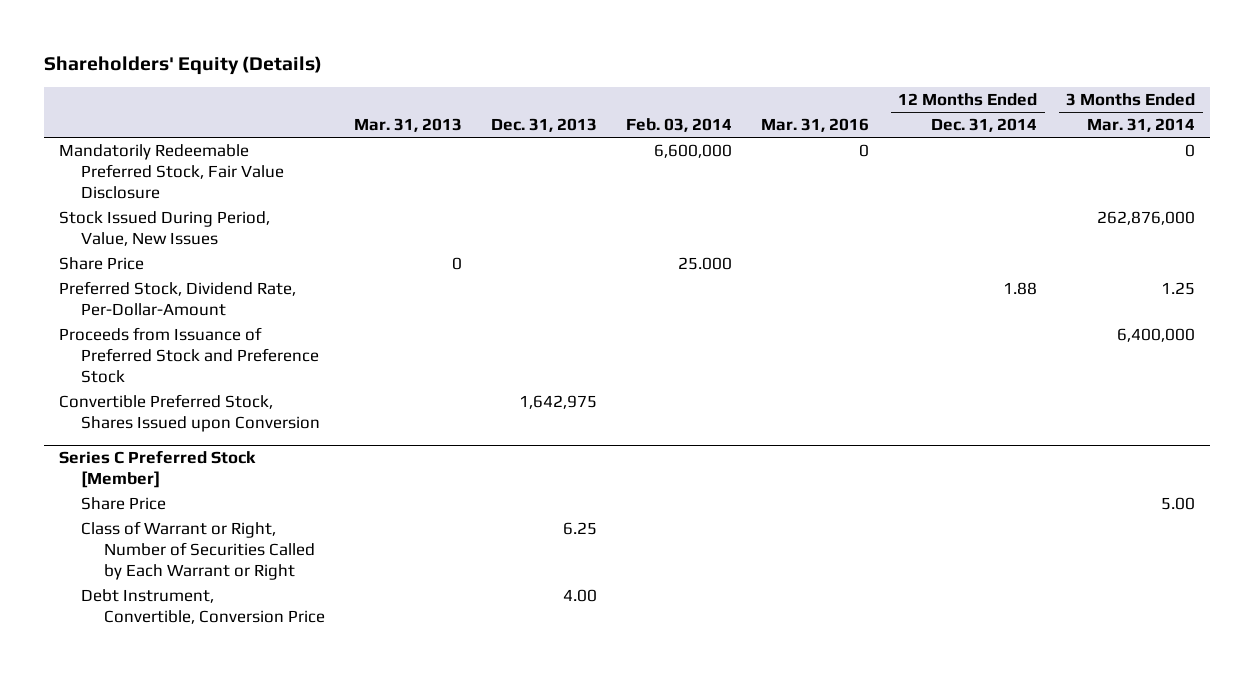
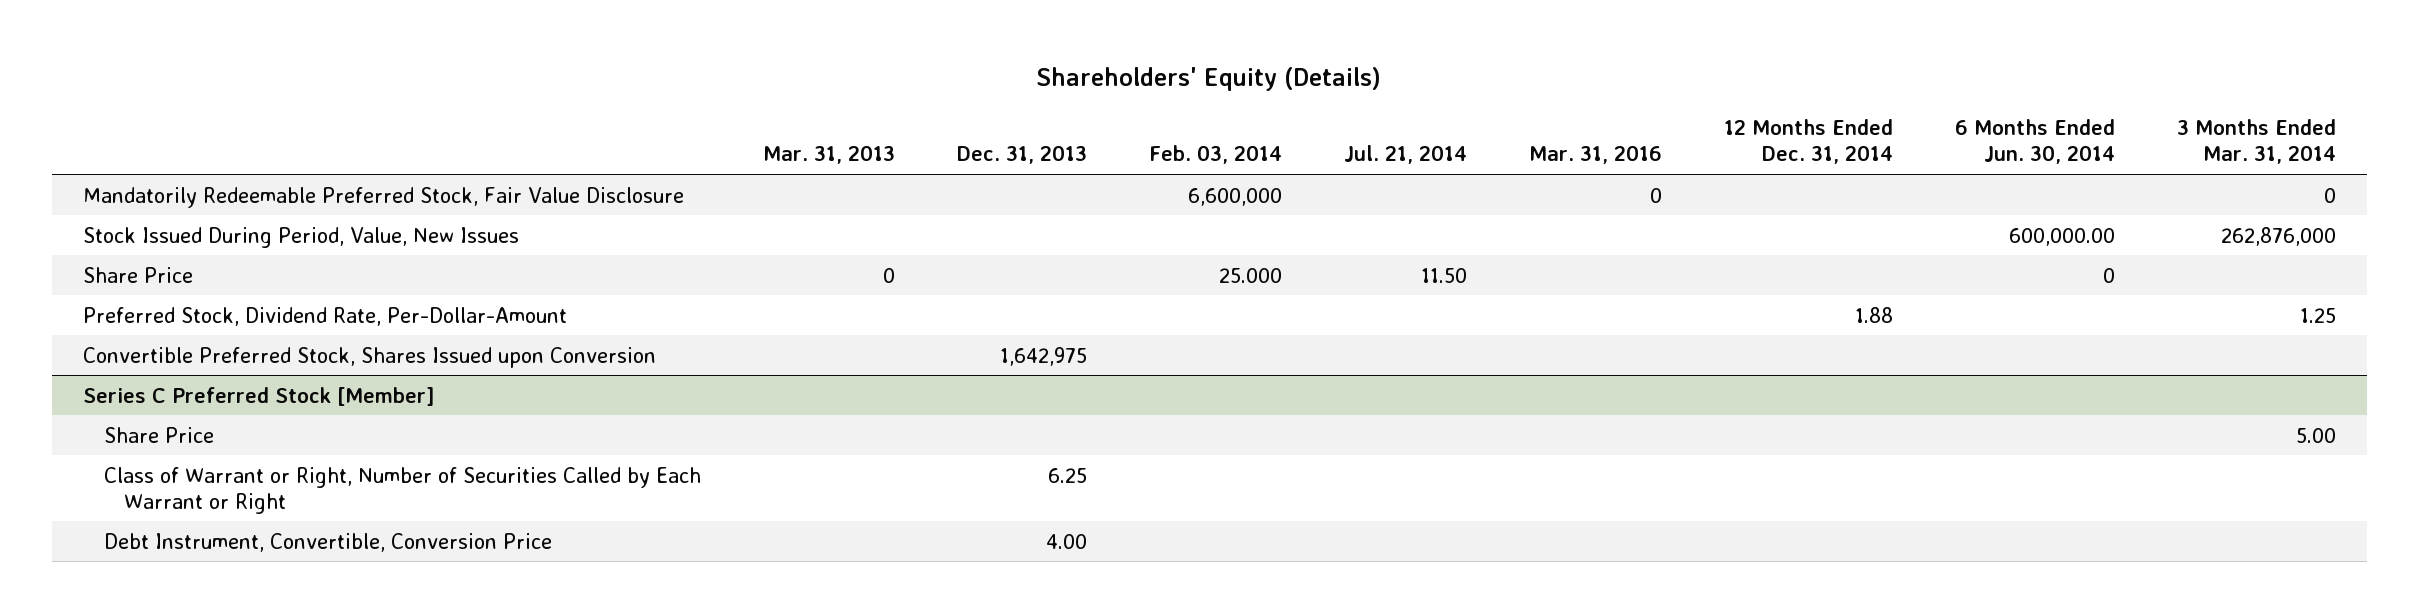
none -> [1343,145,1467,165] Jul. 21, 2014
none -> [1954,119,2115,165] 6 Months Ended Jun. 30, 2014
[58,326,320,383] Proceeds from Issuance of Preferred Stock and Preference Stock -> none

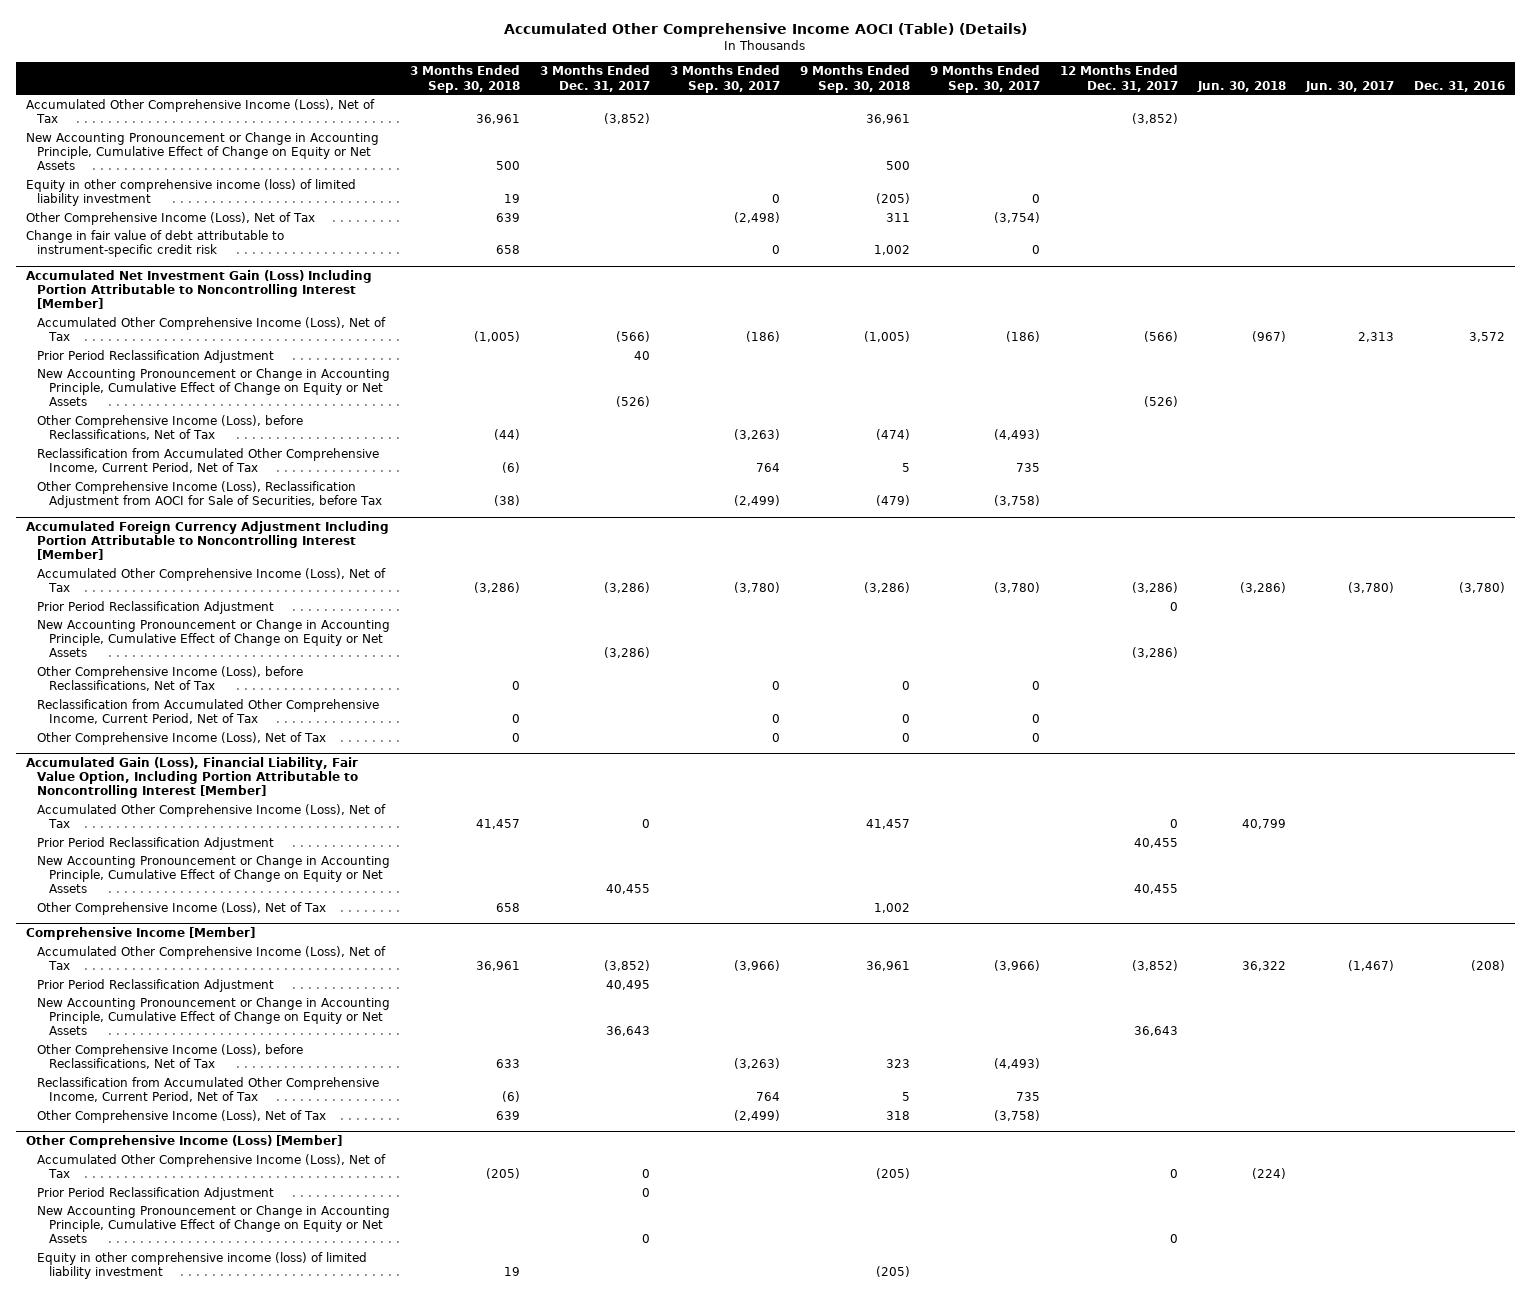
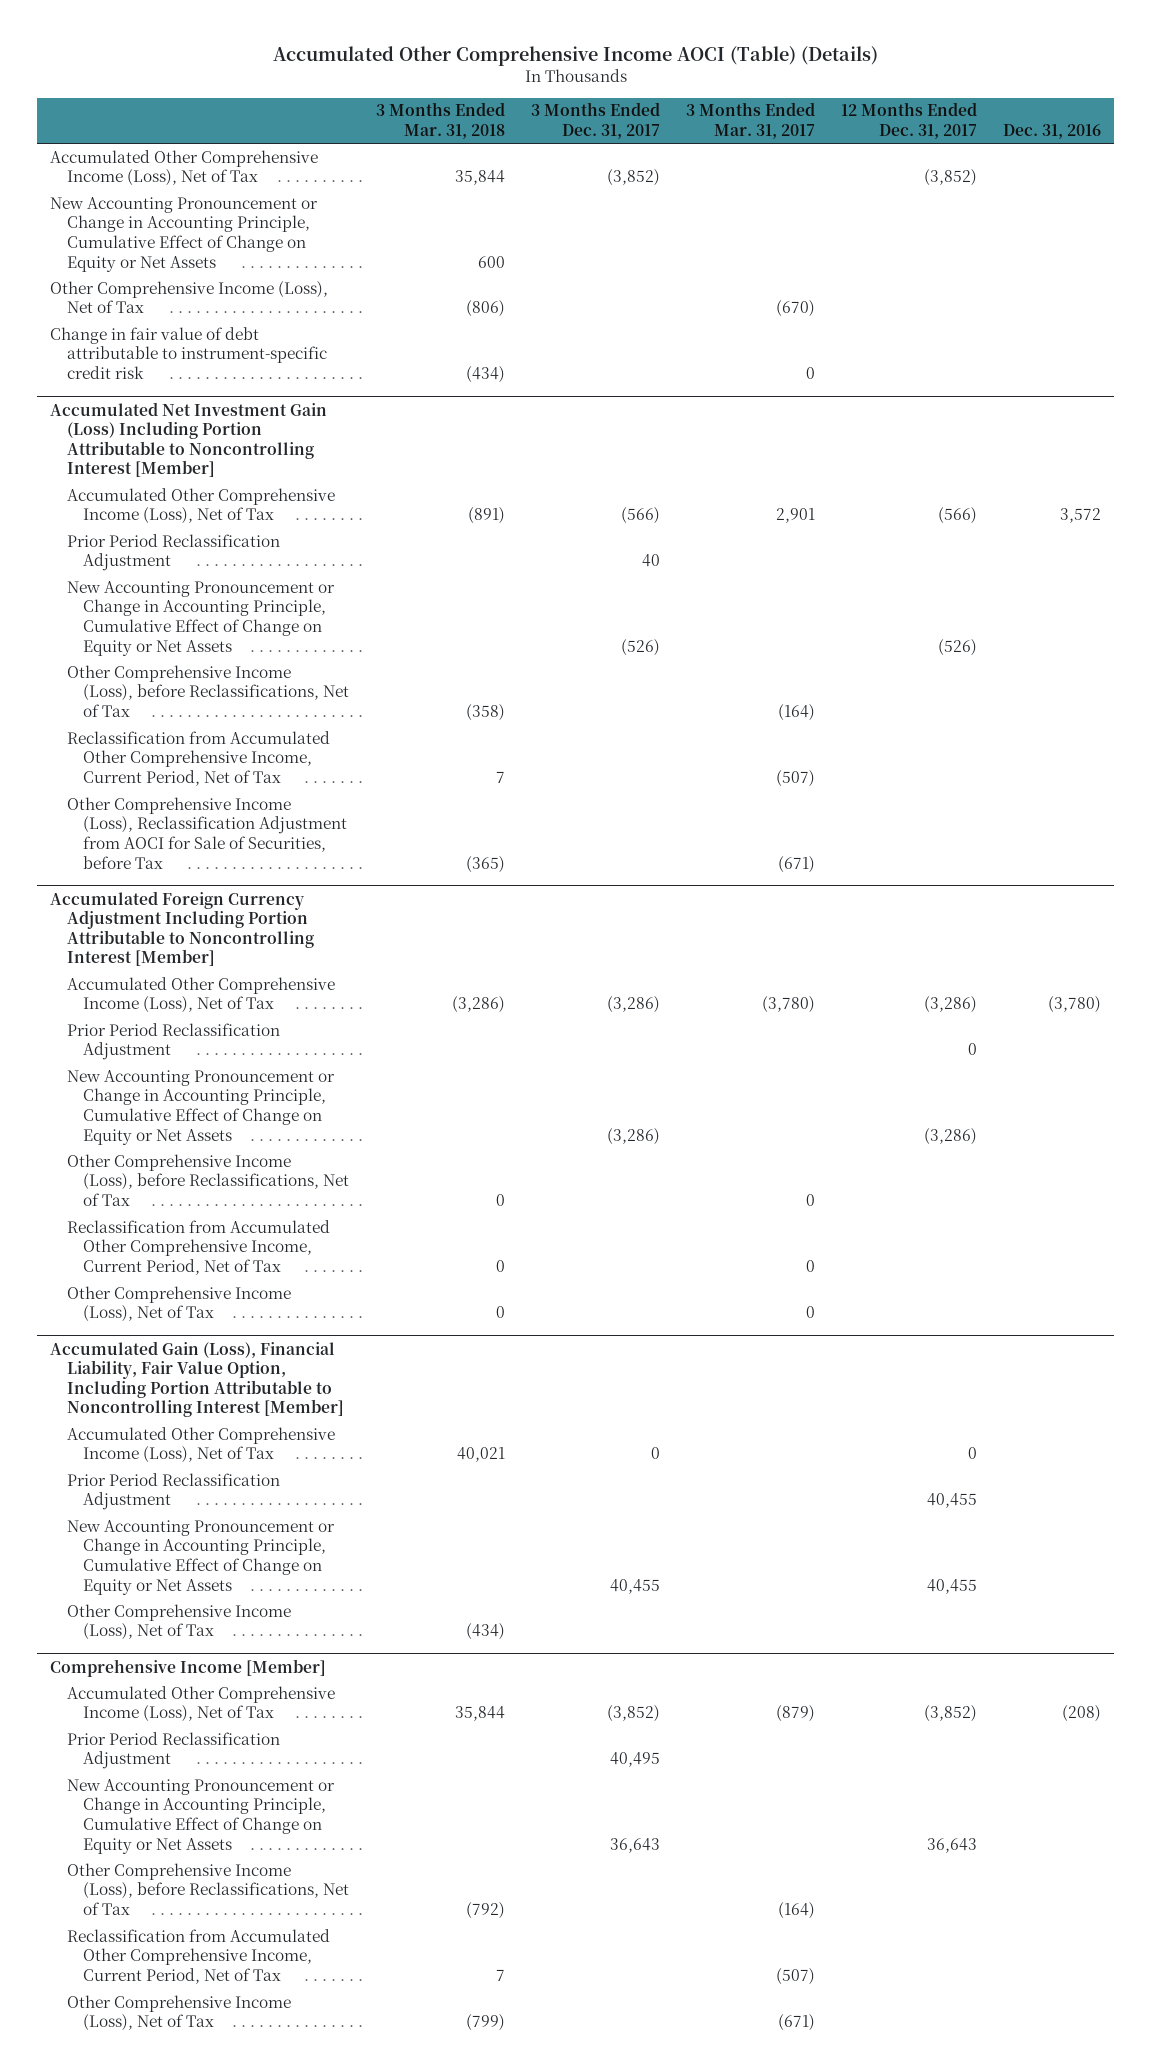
[410,65,521,93] 3 Months Ended Sep. 30, 2018 -> none
[670,65,781,93] 3 Months Ended Sep. 30, 2017 -> none
[800,65,911,93] 9 Months Ended Sep. 30, 2018 -> none
[930,65,1041,93] 9 Months Ended Sep. 30, 2017 -> none
[1197,80,1287,92] Jun. 30, 2018 -> none
[1305,80,1395,92] Jun. 30, 2017 -> none
none -> [375,102,505,139] 3 Months Ended Mar. 31, 2018
none -> [685,102,815,139] 3 Months Ended Mar. 31, 2017
[25,178,356,206] Equity in other comprehensive income (loss) of limited liability investment -> none
[25,1134,342,1148] Other Comprehensive Income (Loss) [Member] -> none
[37,1153,387,1178] Accumulated Other Comprehensive Income (Loss), Net of Tax -> none
[37,1186,275,1200] Prior Period Reclassification Adjustment -> none
[37,1204,391,1243] New Accounting Pronouncement or Change in Accounting Principle, Cumulative Effect of Change on Equity or Net Assets -> none
[37,1251,368,1279] Equity in other comprehensive income (loss) of limited liability investment -> none

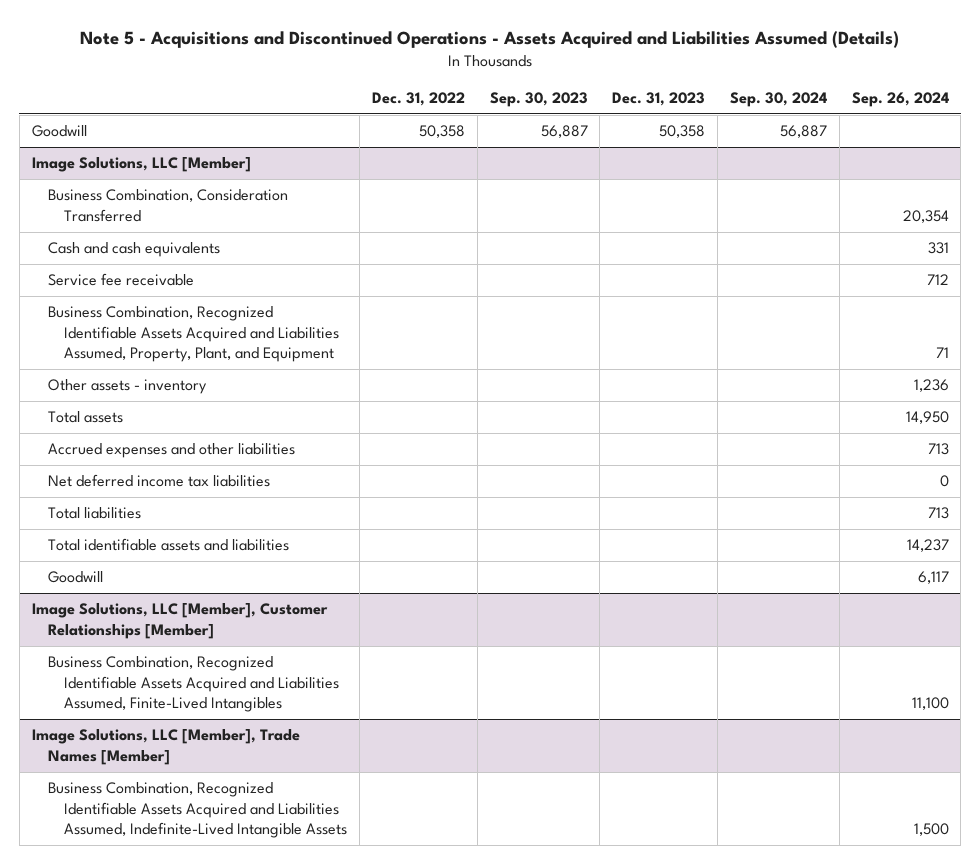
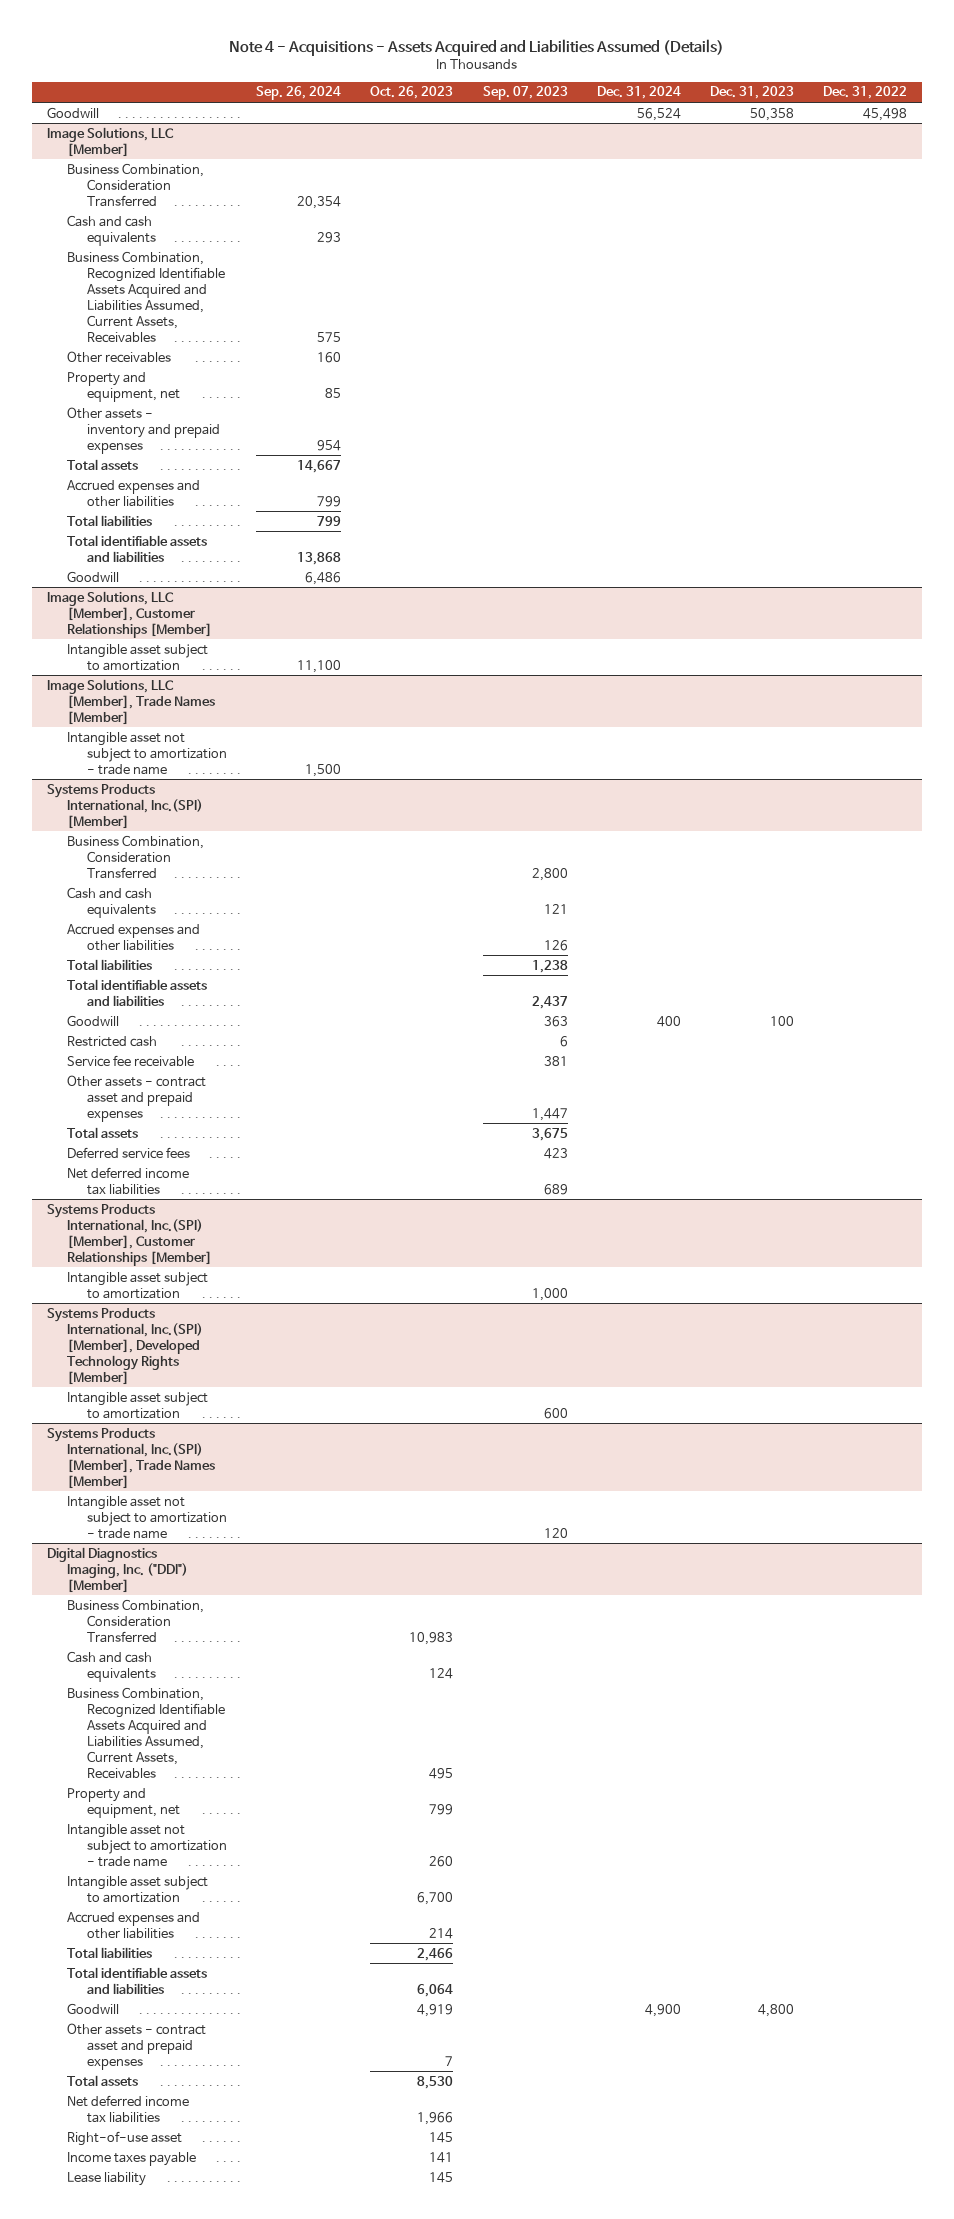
[80,31,900,49] Note 5 - Acquisitions and Discontinued Operations - Assets Acquired and Liabilities Assumed (Details) -> [229,38,725,56] Note 4 - Acquisitions - Assets Acquired and Liabilities Assumed (Details)
[489,91,588,107] Sep. 30, 2023 -> none
[729,91,827,107] Sep. 30, 2024 -> none
none -> [370,86,454,100] Oct. 26, 2023
none -> [482,86,568,101] Sep. 07, 2023
none -> [596,86,681,100] Dec. 31, 2024
[419,125,466,139] 50,358 -> [863,107,908,121] 45,498
[47,273,194,287] Service fee receivable -> none
[47,474,270,488] Net deferred income tax liabilities -> none
[927,242,949,255] 331 -> [316,231,341,243] 293
none -> [66,250,225,343] Business Combination, Recognized Identifiable Assets Acquired and Liabilities Assumed, Current Assets, Receivables
none -> [66,350,171,363] Other receivables
[47,306,340,363] Business Combination, Recognized Identifiable Assets Acquired and Liabilities Assumed, Property, Plant, and Equipment -> [66,371,180,402] Property and equipment, net
[935,347,949,359] 71 -> [324,387,341,398] 85
[47,379,207,395] Other assets - inventory -> [66,406,220,454] Other assets - inventory and prepaid expenses
[913,379,949,393] 1,236 -> [316,439,341,451] 954
[905,411,949,425] 14,950 -> [296,459,341,473] 14,667
[927,443,949,456] 713 -> [316,495,341,507] 799
[927,507,949,520] 713 -> [316,515,341,526] 799
[906,539,949,553] 14,237 -> [296,551,341,565] 13,868
[917,571,949,585] 6,117 -> [304,571,341,585] 6,486
[47,656,340,713] Business Combination, Recognized Identifiable Assets Acquired and Liabilities Assumed, Finite-Lived Intangibles -> [66,643,208,671] Intangible asset subject to amortization
[47,782,348,839] Business Combination, Recognized Identifiable Assets Acquired and Liabilities Assumed, Indefinite-Lived Intangible Assets -> [66,731,227,775] Intangible asset not subject to amortization - trade name
none -> [46,783,203,829] Systems Products International, Inc.(SPI) [Member]
none -> [66,834,204,879] Business Combination, Consideration Transferred
none -> [66,886,156,918] Cash and cash equivalents
none -> [66,923,200,951] Accrued expenses and other liabilities
none -> [66,958,152,970] Total liabilities
none -> [66,978,207,1006] Total identifiable assets and liabilities
none -> [66,1014,119,1026] Goodwill
none -> [66,1035,157,1047] Restricted cash
none -> [66,1054,194,1067] Service fee receivable
none -> [66,1074,206,1122] Other assets - contract asset and prepaid expenses
none -> [66,1126,138,1138] Total assets
none -> [66,1146,190,1159] Deferred service fees
none -> [66,1166,189,1195] Net deferred income tax liabilities
none -> [46,1203,212,1266] Systems Products International, Inc.(SPI) [Member], Customer Relationships [Member]
none -> [66,1271,208,1299] Intangible asset subject to amortization
none -> [46,1307,203,1385] Systems Products International, Inc.(SPI) [Member], Developed Technology Rights [Member]
none -> [66,1391,208,1419] Intangible asset subject to amortization
none -> [46,1427,215,1489] Systems Products International, Inc.(SPI) [Member], Trade Names [Member]
none -> [66,1495,227,1539] Intangible asset not subject to amortization - trade name
none -> [46,1546,188,1593] Digital Diagnostics Imaging, Inc. ("DDI") [Member]
none -> [66,1598,204,1643] Business Combination, Consideration Transferred
none -> [66,1650,156,1682] Cash and cash equivalents
none -> [66,1686,225,1779] Business Combination, Recognized Identifiable Assets Acquired and Liabilities Assumed, Current Assets, Receivables
none -> [66,1787,180,1818] Property and equipment, net
none -> [66,1823,227,1867] Intangible asset not subject to amortization - trade name
none -> [66,1875,208,1903] Intangible asset subject to amortization
none -> [66,1911,200,1939] Accrued expenses and other liabilities
none -> [66,1946,152,1958] Total liabilities
none -> [66,1966,207,1994] Total identifiable assets and liabilities
none -> [66,2002,119,2014] Goodwill
none -> [66,2022,206,2070] Other assets - contract asset and prepaid expenses
none -> [66,2074,138,2086] Total assets
none -> [66,2094,189,2123] Net deferred income tax liabilities
none -> [66,2130,182,2146] Right-of-use asset
none -> [66,2151,196,2166] Income taxes payable
none -> [66,2171,146,2186] Lease liability

